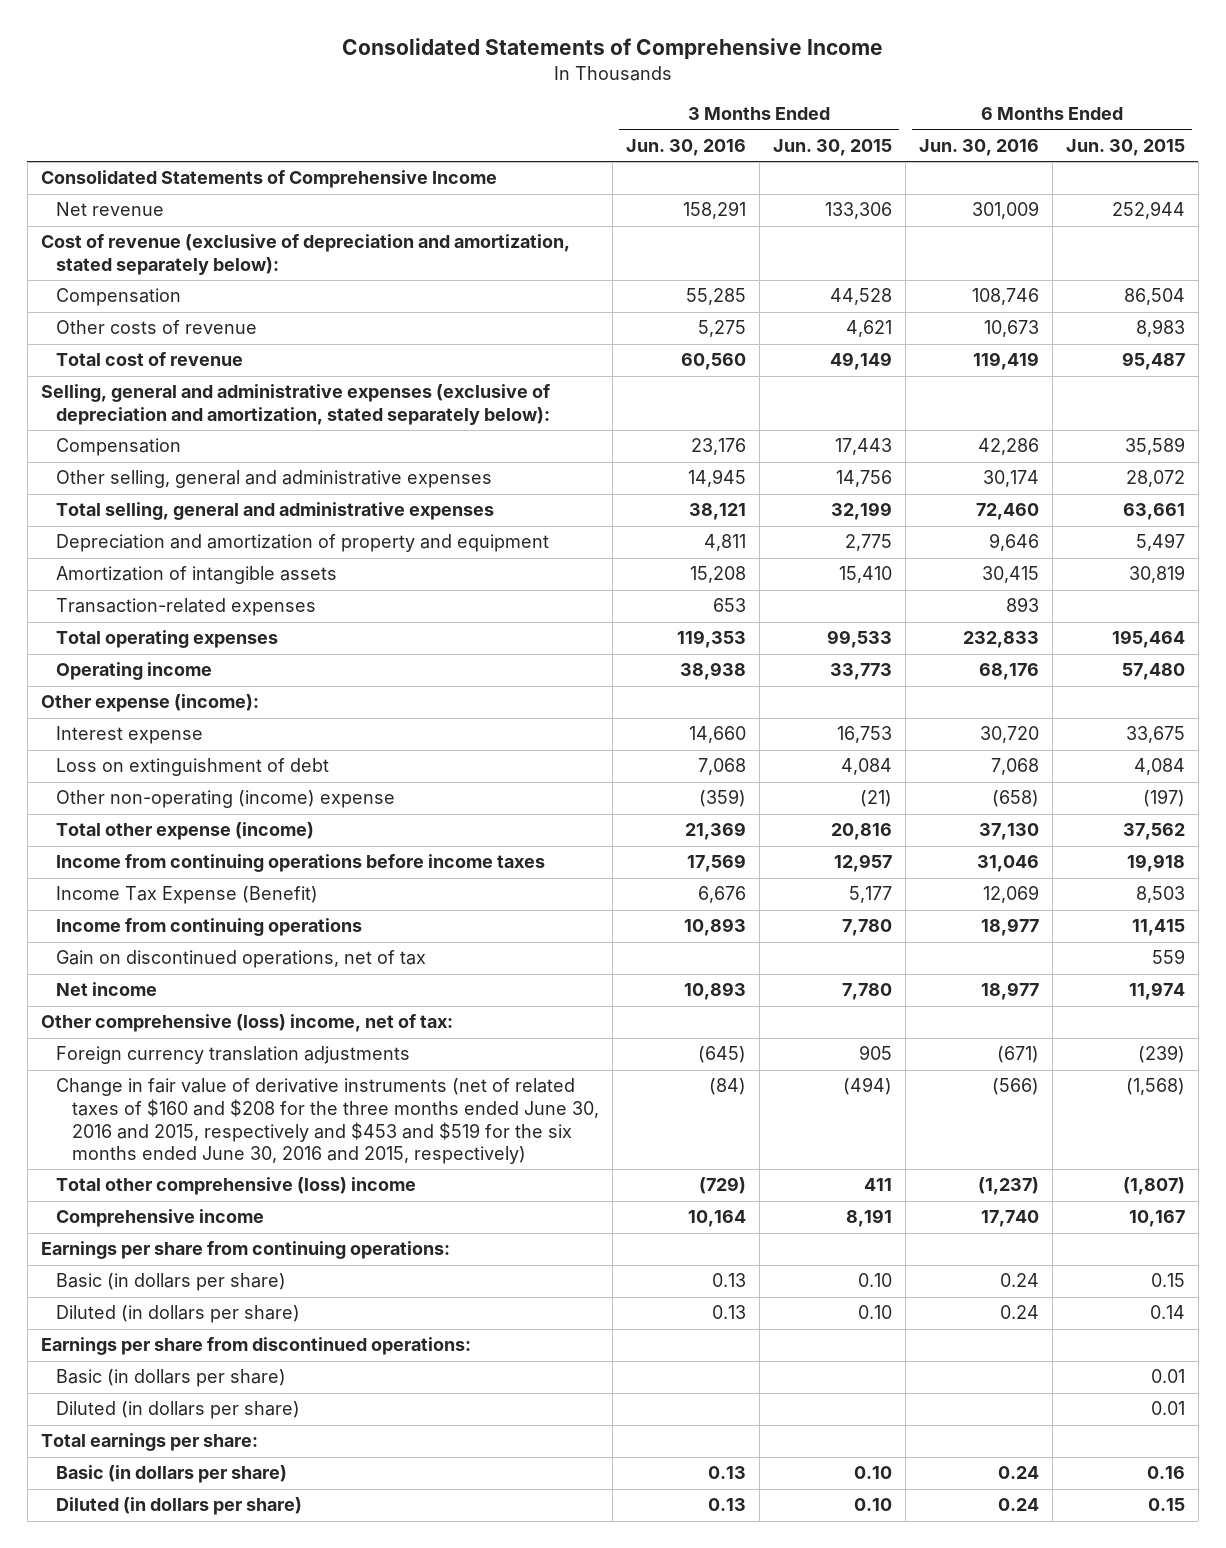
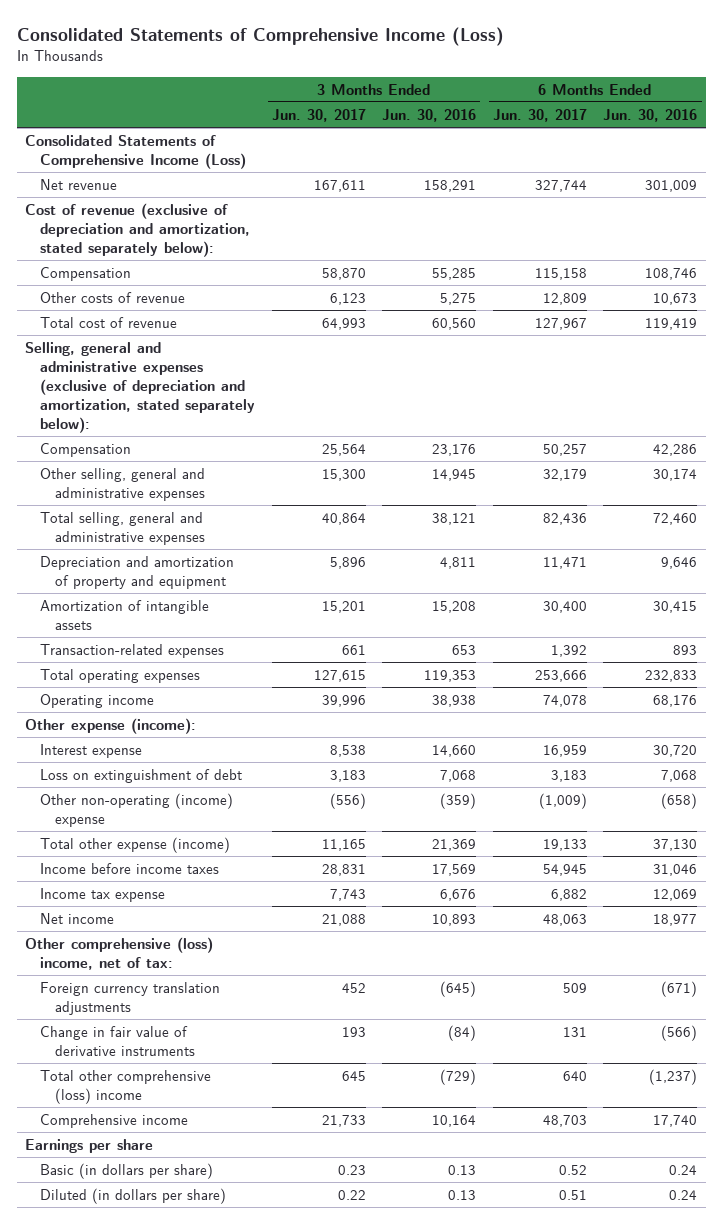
[341,38,883,61] Consolidated Statements of Comprehensive Income -> [17,26,505,46] Consolidated Statements of Comprehensive Income (Loss)
[772,138,892,156] Jun. 30, 2015 -> none
[1065,138,1185,156] Jun. 30, 2015 -> none
none -> [271,109,366,123] Jun. 30, 2017
none -> [492,109,587,123] Jun. 30, 2017
[40,170,497,189] Consolidated Statements of Comprehensive Income -> [25,135,247,169] Consolidated Statements of Comprehensive Income (Loss)
[56,918,363,937] Income from continuing operations -> none
[56,950,427,969] Gain on discontinued operations, net of tax -> none
[56,854,546,873] Income from continuing operations before income taxes -> [40,863,220,875] Income before income taxes
[56,886,319,905] Income Tax Expense (Benefit) -> [40,888,166,903] Income tax expense
[56,1078,599,1165] Change in fair value of derivative instruments (net of related taxes of $160 and $208 for the three months ended June 30, 2016 and 2015, respectively and $453 and $519 for the six months ended June 30, 2016 and 2015, respectively) -> [40,1026,195,1056] Change in fair value of derivative instruments
[40,1241,450,1260] Earnings per share from continuing operations: -> none
[56,1273,287,1292] Basic (in dollars per share) -> none
[56,1305,301,1324] Diluted (in dollars per share) -> none
[40,1337,471,1356] Earnings per share from discontinued operations: -> none
[56,1369,287,1388] Basic (in dollars per share) -> none
[56,1401,301,1420] Diluted (in dollars per share) -> none
[40,1433,258,1452] Total earnings per share: -> [25,1139,154,1154] Earnings per share

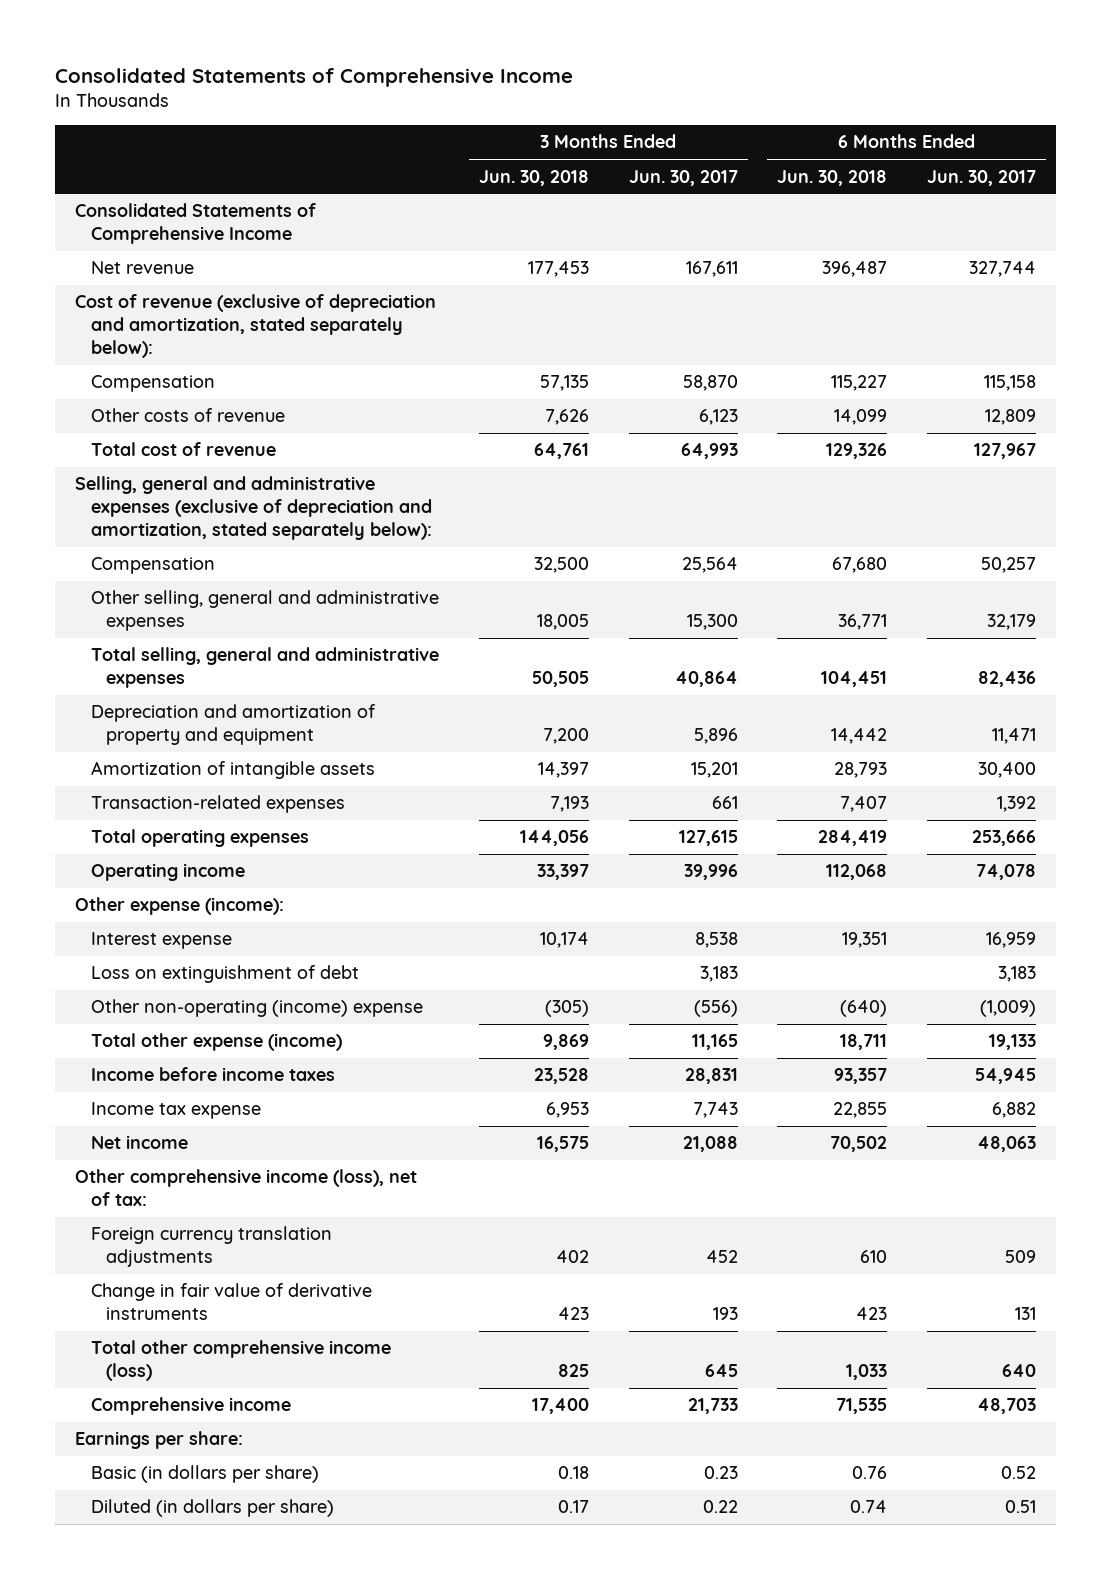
[17,26,505,46] Consolidated Statements of Comprehensive Income (Loss) -> [55,67,574,87] Consolidated Statements of Comprehensive Income
[382,109,477,123] Jun. 30, 2016 -> none
[603,109,698,123] Jun. 30, 2016 -> none
none -> [478,169,589,186] Jun. 30, 2018
none -> [777,169,888,186] Jun. 30, 2018
[25,135,247,169] Consolidated Statements of Comprehensive Income (Loss) -> [75,203,317,245] Consolidated Statements of Comprehensive Income
[25,937,214,970] Other comprehensive (loss) income, net of tax: -> [75,1169,418,1207] Other comprehensive income (loss), net of tax:
[40,1070,212,1104] Total other comprehensive (loss) income -> [90,1340,391,1382] Total other comprehensive income (loss)
[25,1139,154,1154] Earnings per share -> [75,1431,244,1450] Earnings per share:

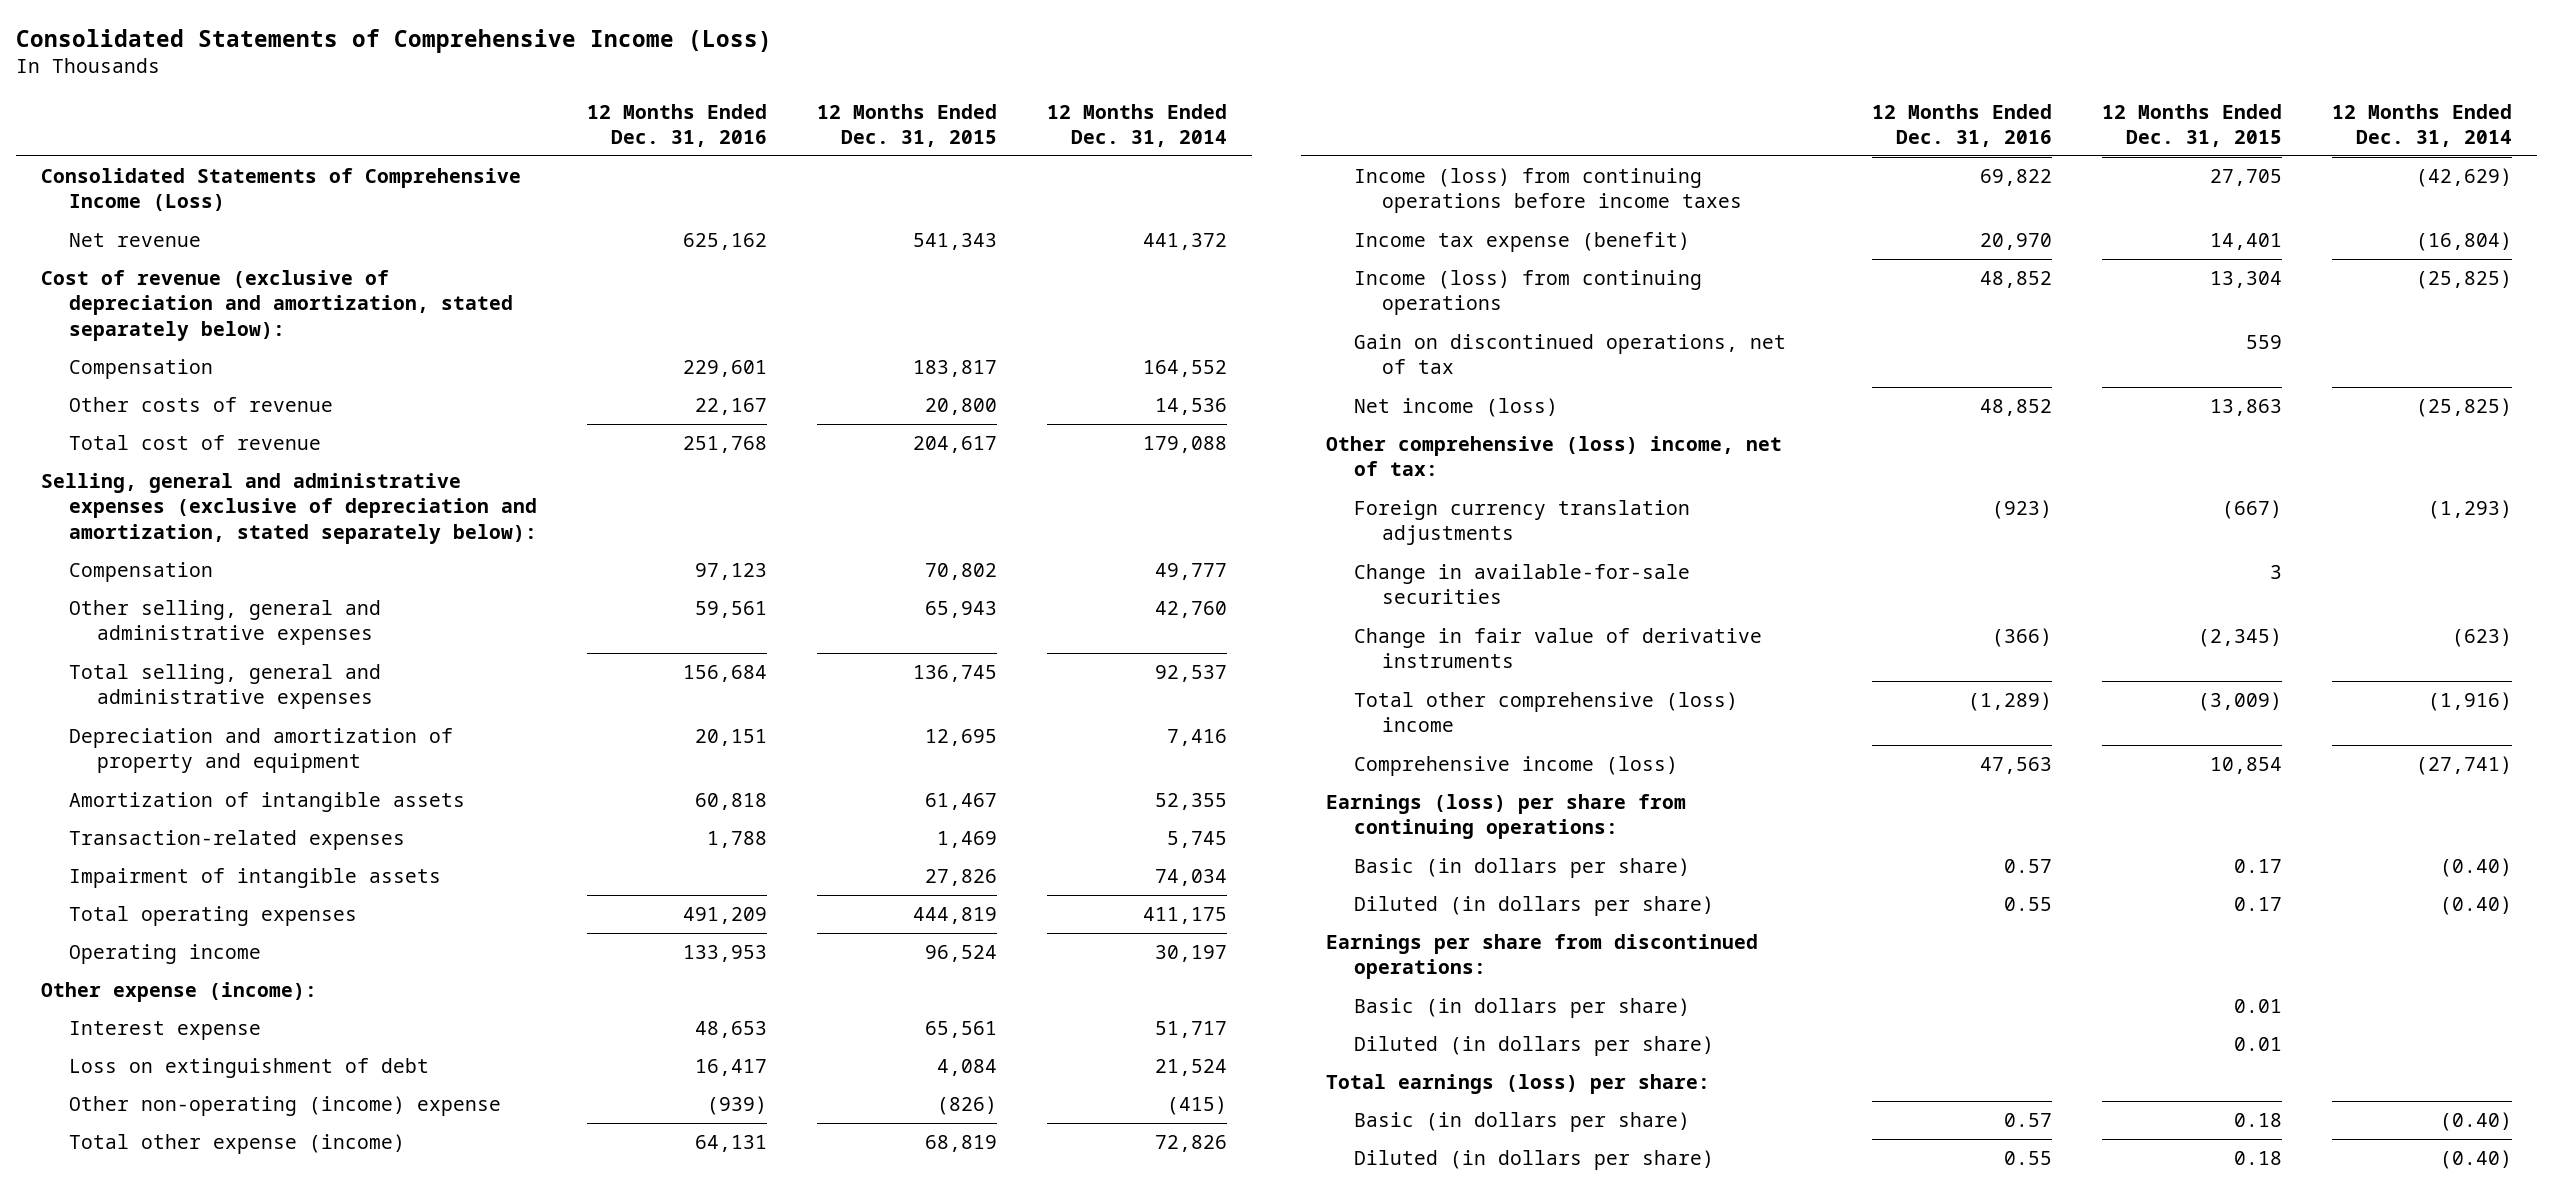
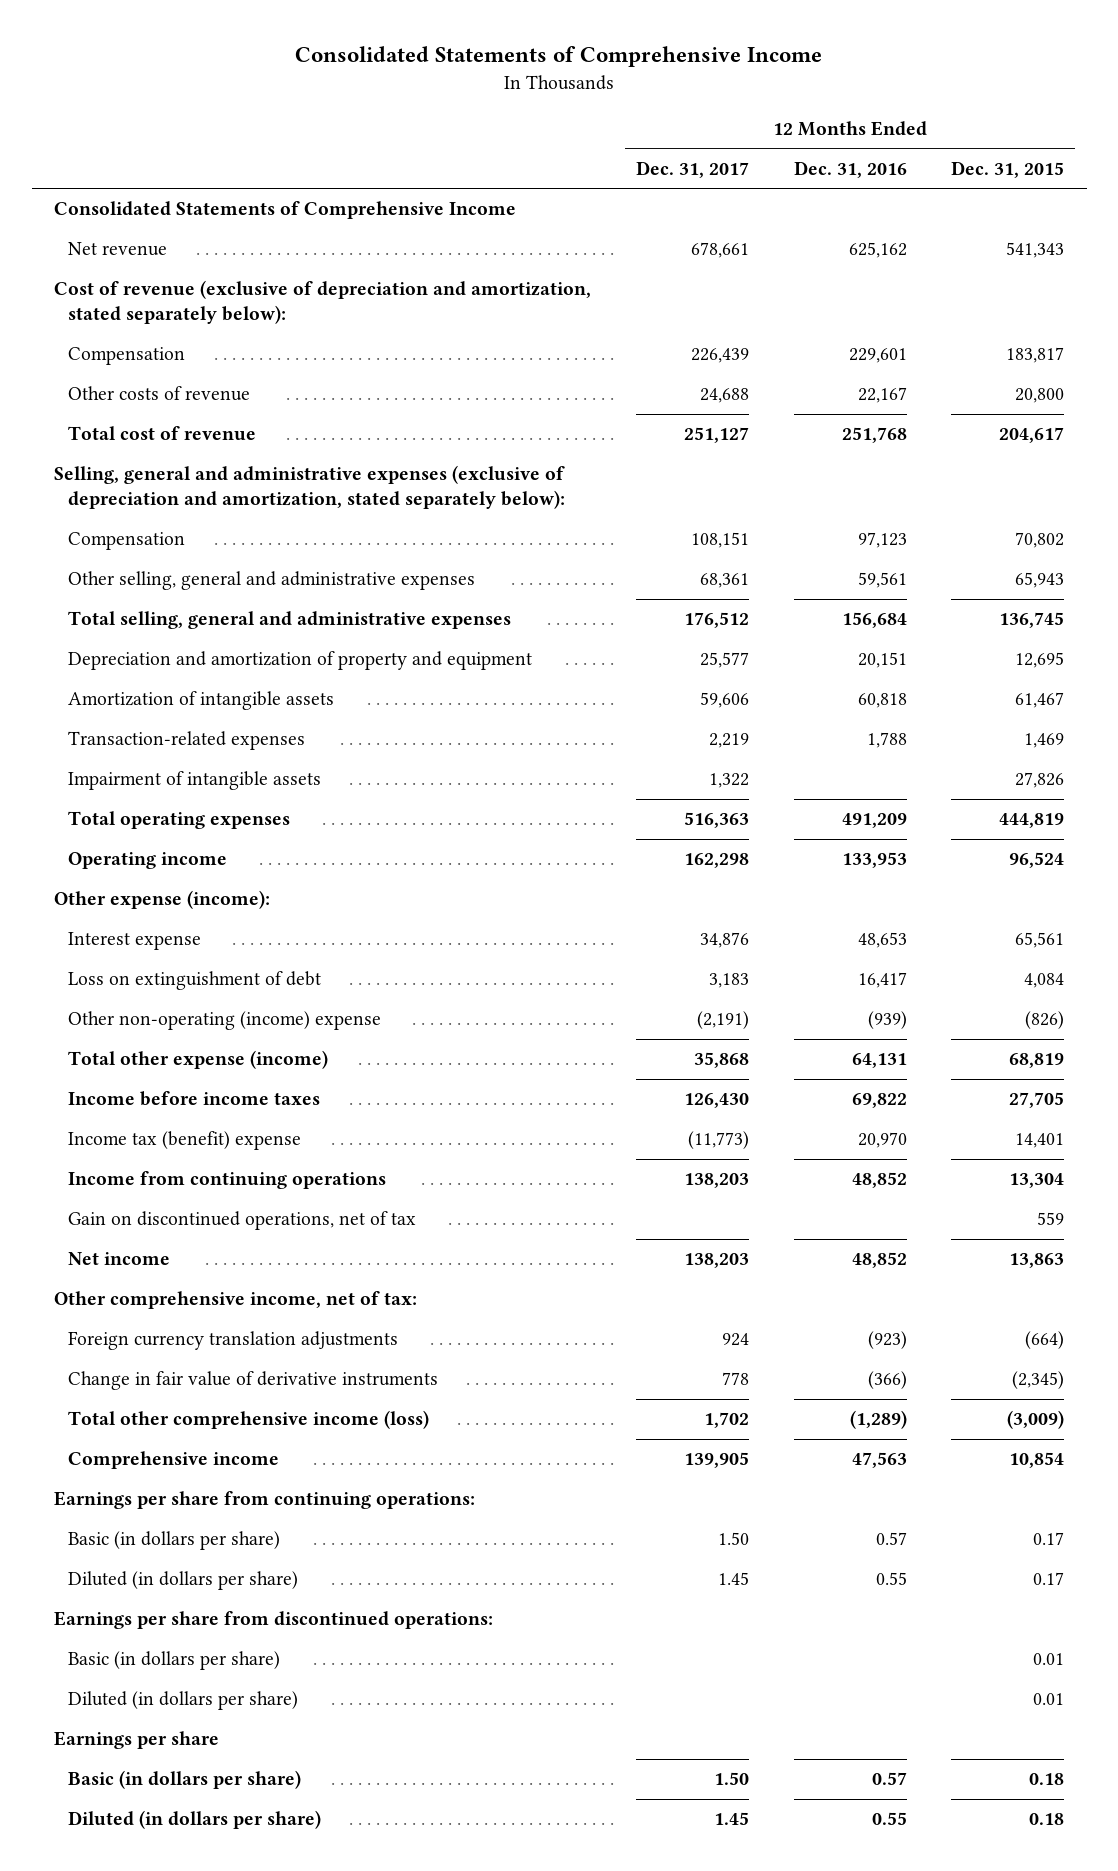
[16,28,773,53] Consolidated Statements of Comprehensive Income (Loss) -> [295,46,823,68] Consolidated Statements of Comprehensive Income
[1047,103,1228,147] 12 Months Ended Dec. 31, 2014 -> none
none -> [635,160,749,178] Dec. 31, 2017
[41,168,522,212] Consolidated Statements of Comprehensive Income (Loss) -> [54,201,517,220] Consolidated Statements of Comprehensive Income
[1353,168,1742,214] Income (loss) from continuing operations before income taxes -> [68,1091,321,1107] Income before income taxes
[1353,232,1690,253] Income tax expense (benefit) -> [68,1131,302,1151] Income tax (benefit) expense
[1353,270,1702,316] Income (loss) from continuing operations -> [68,1171,387,1190] Income from continuing operations
[1353,564,1690,605] Change in available-for-sale securities -> none
[1353,398,1558,418] Net income (loss) -> [68,1252,171,1266] Net income
[1326,436,1783,477] Other comprehensive (loss) income, net of tax: -> [54,1291,418,1310] Other comprehensive income, net of tax:
[2222,500,2283,520] (667) -> [1025,1331,1065,1350] (664)
[1353,692,1738,733] Total other comprehensive (loss) income -> [68,1410,430,1430] Total other comprehensive income (loss)
[1353,756,1678,777] Comprehensive income (loss) -> [68,1451,280,1470] Comprehensive income
[1326,794,1687,840] Earnings (loss) per share from continuing operations: -> [54,1491,476,1510] Earnings per share from continuing operations:
[1326,1074,1711,1095] Total earnings (loss) per share: -> [54,1731,220,1750] Earnings per share

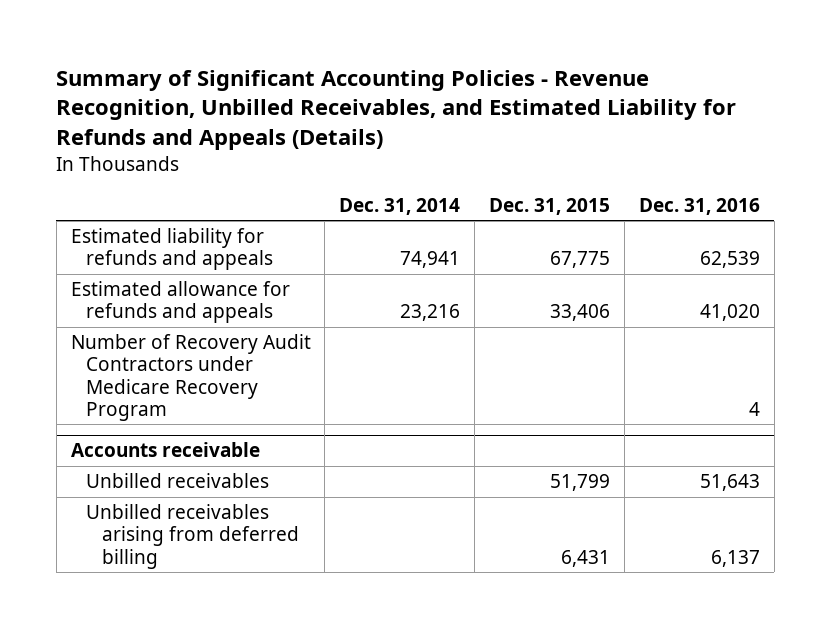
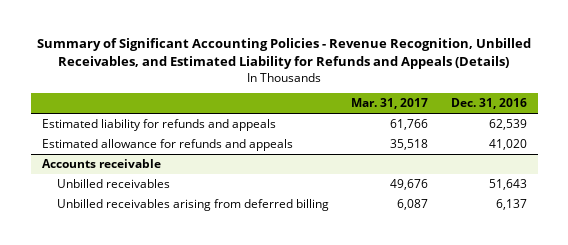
[339,197,461,215] Dec. 31, 2014 -> none
[489,197,611,215] Dec. 31, 2015 -> none
none -> [351,98,429,110] Mar. 31, 2017
[70,334,311,421] Number of Recovery Audit Contractors under Medicare Recovery Program -> none

